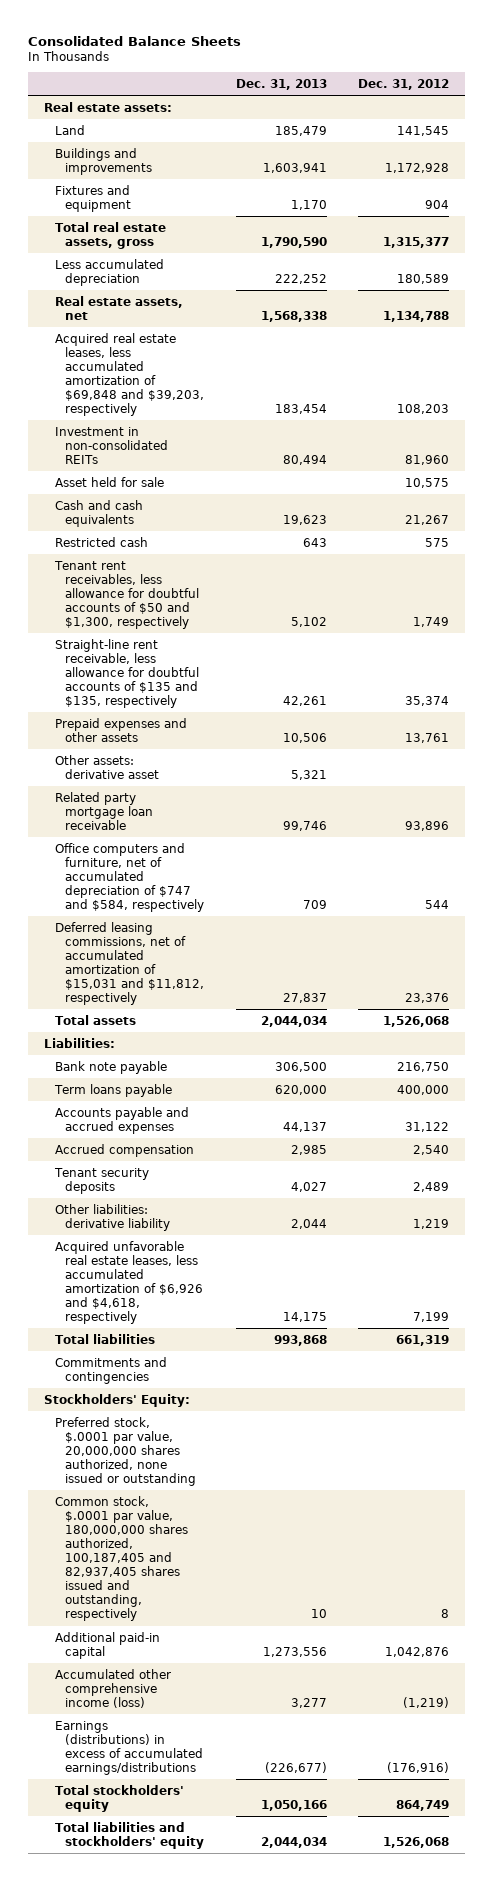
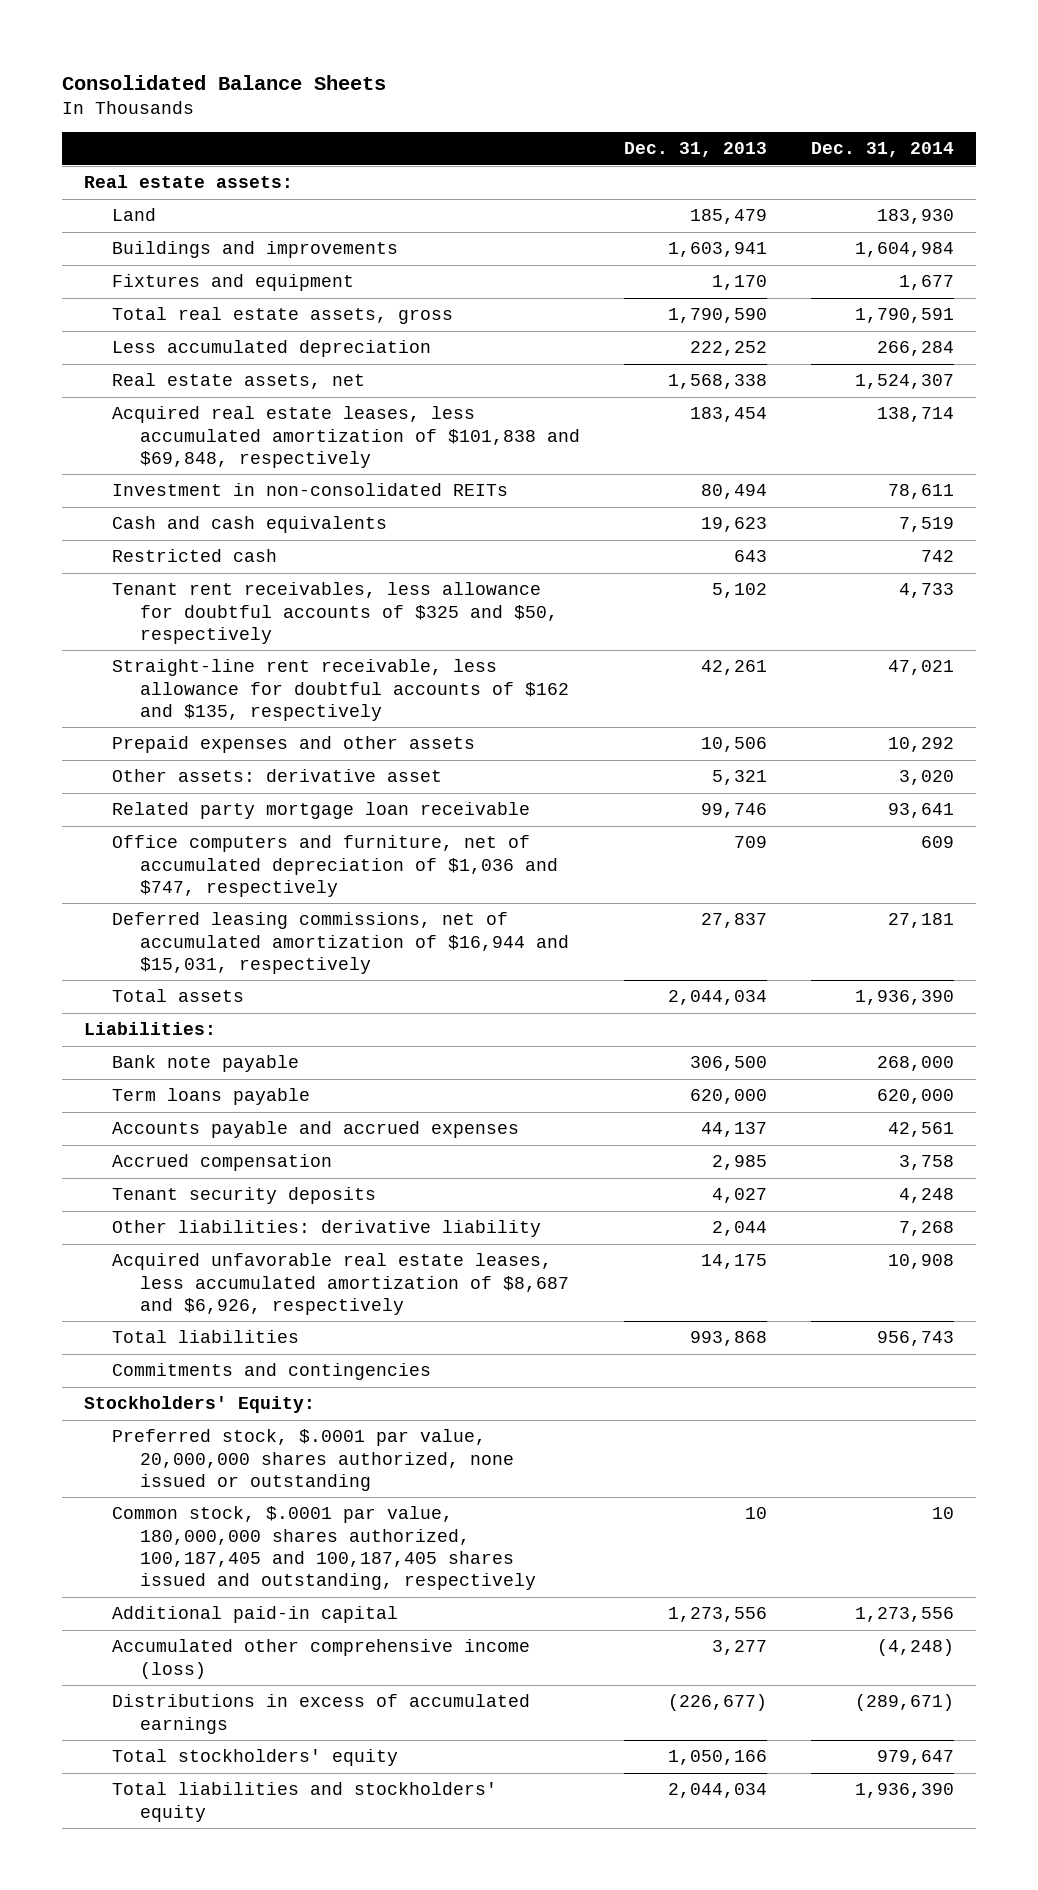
[358,78,450,90] Dec. 31, 2012 -> none
none -> [810,142,954,158] Dec. 31, 2014
[54,332,204,417] Acquired real estate leases, less accumulated amortization of $69,848 and $39,203, respectively -> [111,406,580,468] Acquired real estate leases, less accumulated amortization of $101,838 and $69,848, respectively
[54,476,164,487] Asset held for sale -> none
[53,560,199,629] Tenant rent receivables, less allowance for doubtful accounts of $50 and $1,300, respectively -> [111,582,558,644] Tenant rent receivables, less allowance for doubtful accounts of $325 and $50, respectively
[54,638,199,708] Straight-line rent receivable, less allowance for doubtful accounts of $135 and $135, respectively -> [111,659,569,721] Straight-line rent receivable, less allowance for doubtful accounts of $162 and $135, respectively
[54,842,204,912] Office computers and furniture, net of accumulated depreciation of $747 and $584, respectively -> [111,835,558,897] Office computers and furniture, net of accumulated depreciation of $1,036 and $747, respectively
[54,921,204,1006] Deferred leasing commissions, net of accumulated amortization of $15,031 and $11,812, respectively -> [111,912,569,974] Deferred leasing commissions, net of accumulated amortization of $16,944 and $15,031, respectively
[54,1240,203,1325] Acquired unfavorable real estate leases, less accumulated amortization of $6,926 and $4,618, respectively -> [111,1253,569,1315] Acquired unfavorable real estate leases, less accumulated amortization of $8,687 and $6,926, respectively
[54,1495,188,1622] Common stock, $.0001 par value, 180,000,000 shares authorized, 100,187,405 and 82,937,405 shares issued and outstanding, respectively -> [111,1506,536,1591] Common stock, $.0001 par value, 180,000,000 shares authorized, 100,187,405 and 100,187,405 shares issued and outstanding, respectively
[54,1720,203,1775] Earnings (distributions) in excess of accumulated earnings/distributions -> [111,1694,530,1734] Distributions in excess of accumulated earnings

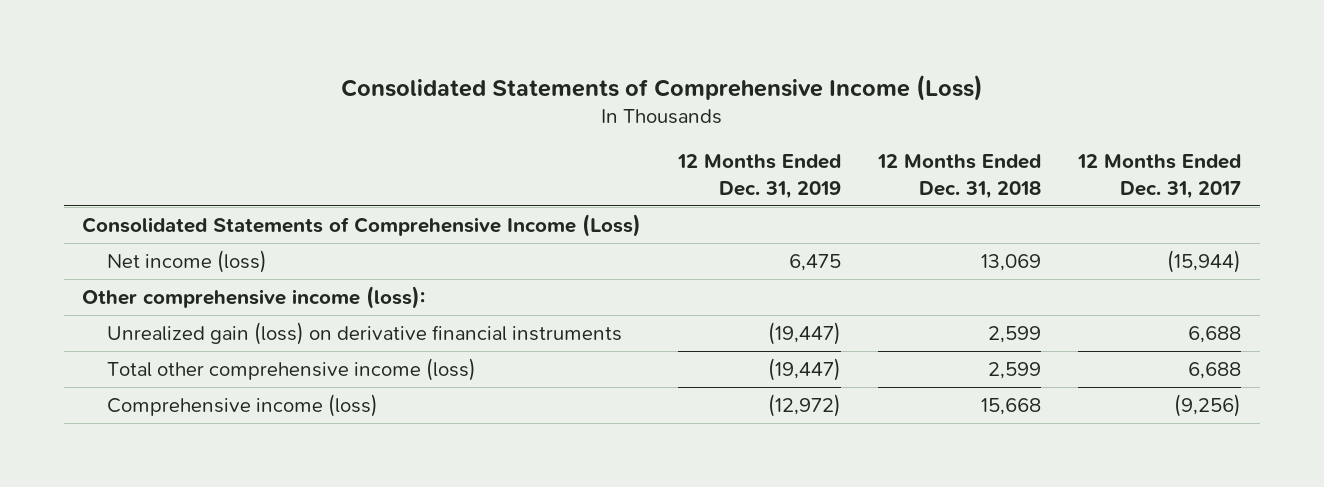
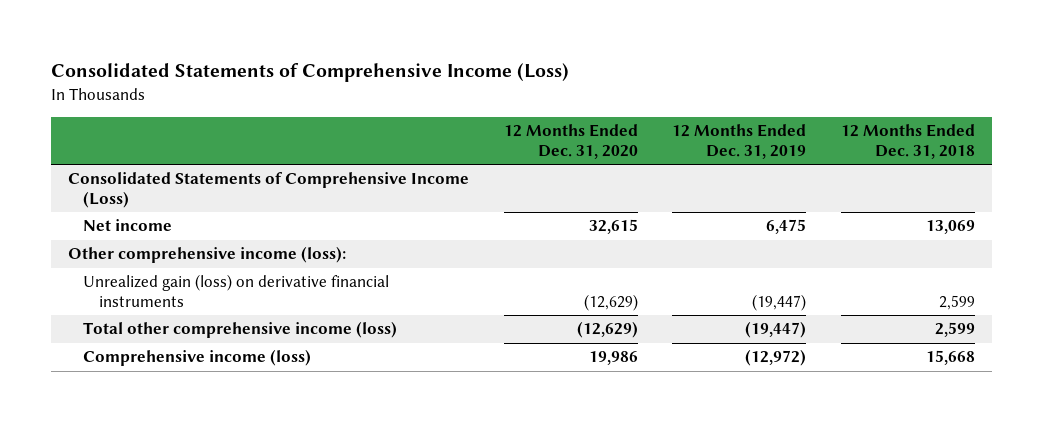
[1077,154,1242,199] 12 Months Ended Dec. 31, 2017 -> none
none -> [503,124,638,160] 12 Months Ended Dec. 31, 2020
[106,249,267,273] Net income (loss) -> [83,219,173,232] Net income

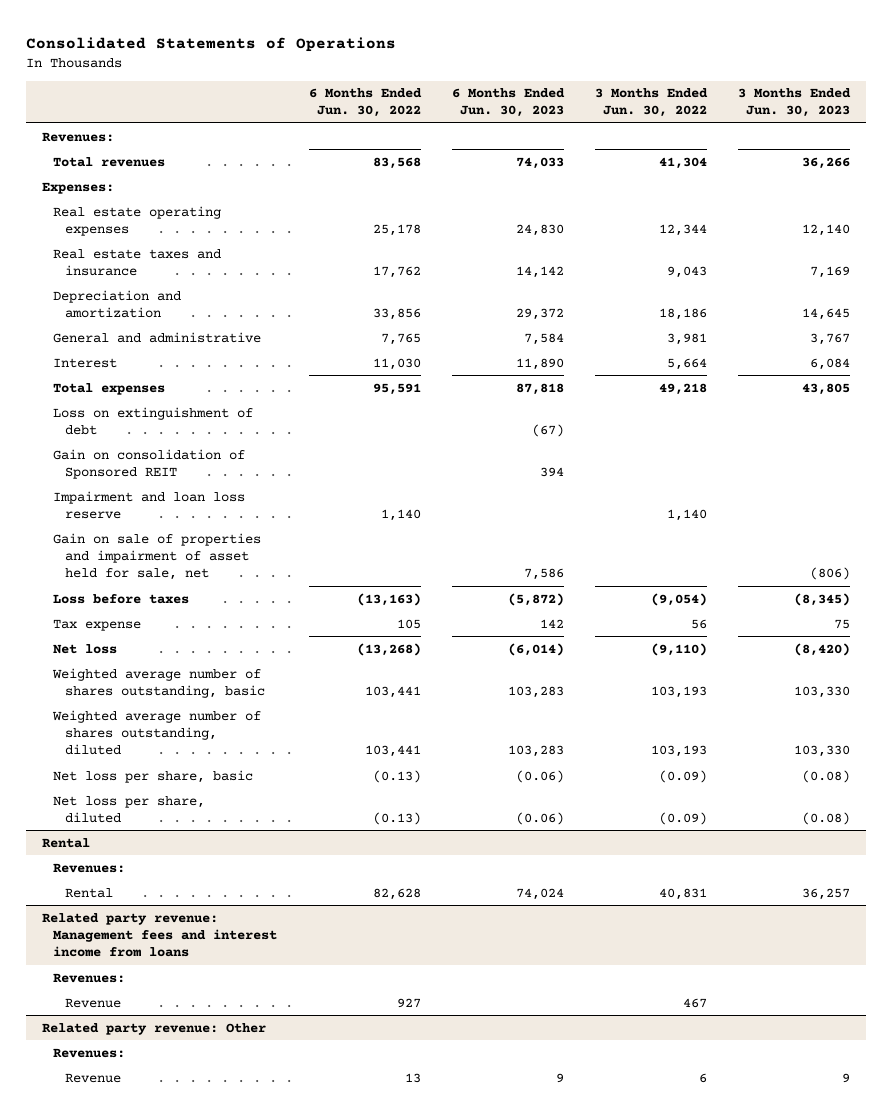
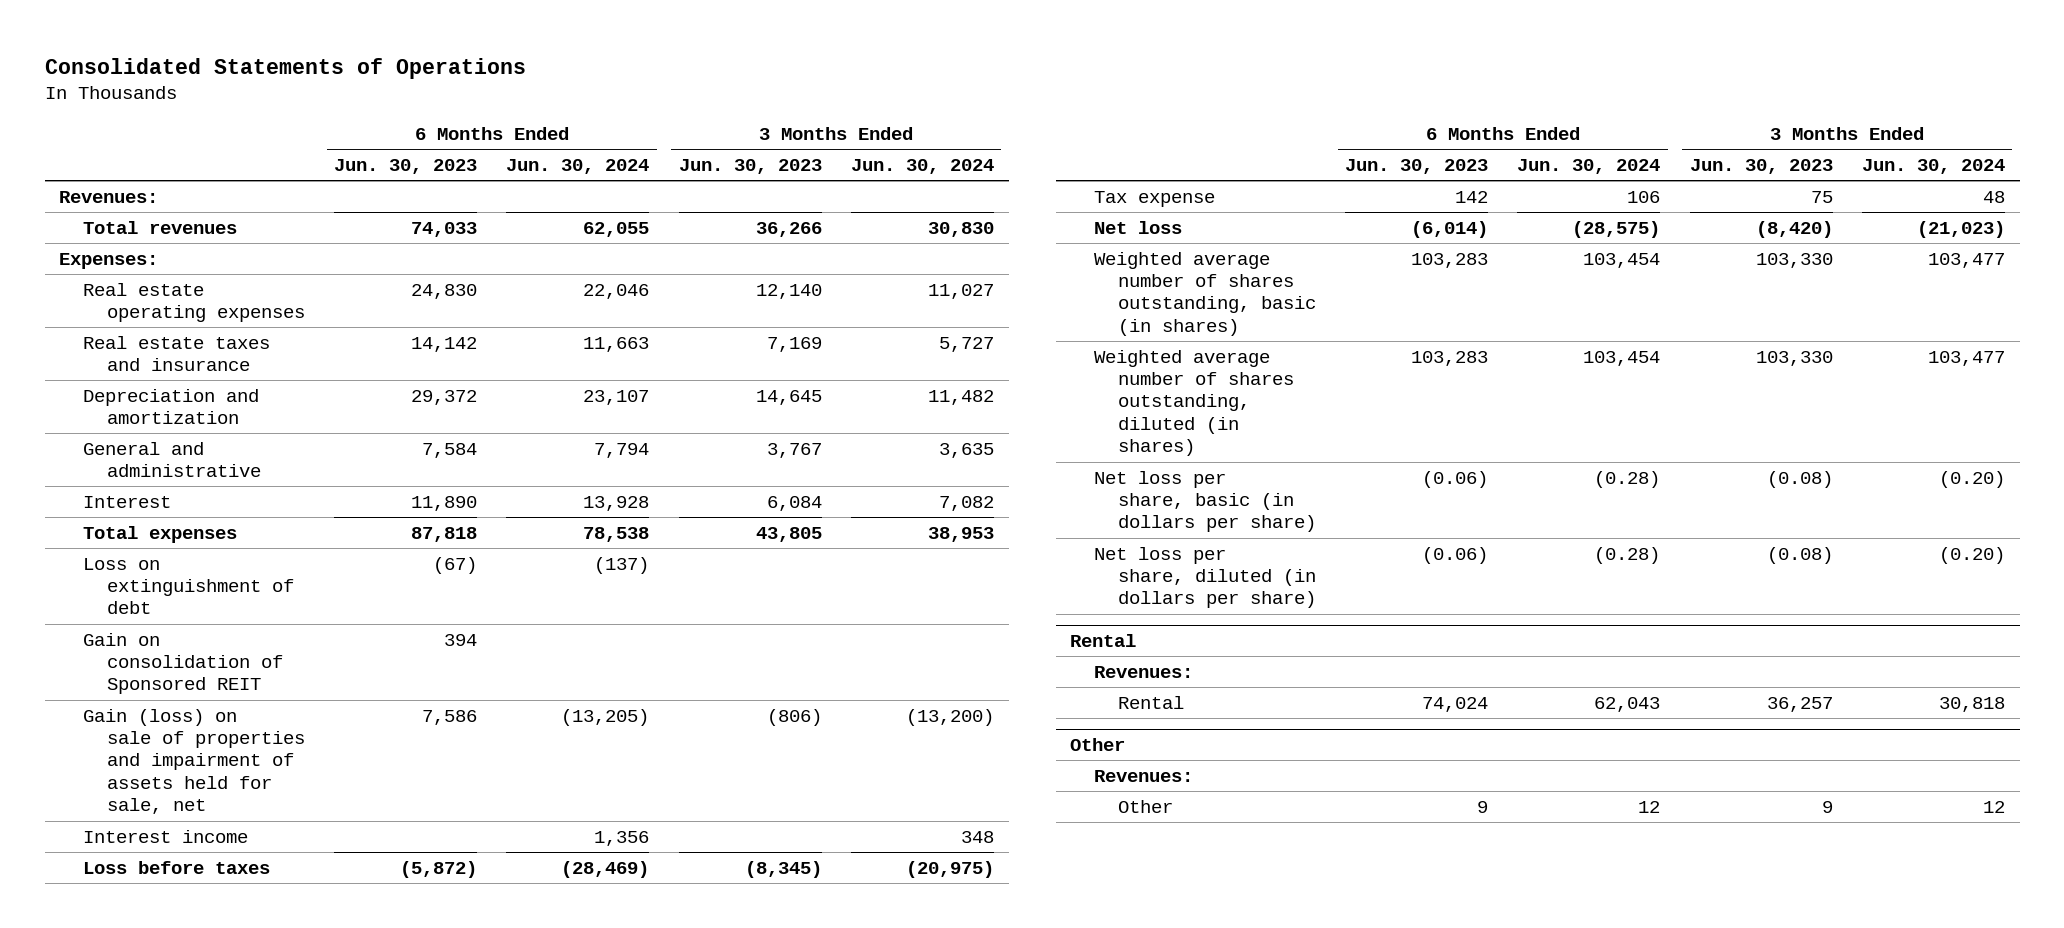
[308,88,422,118] 6 Months Ended Jun. 30, 2022 -> none
[595,88,709,118] 3 Months Ended Jun. 30, 2022 -> none
none -> [506,158,650,174] Jun. 30, 2024
none -> [850,158,994,174] Jun. 30, 2024
[53,490,246,519] Impairment and loan loss reserve -> none
[53,532,262,581] Gain on sale of properties and impairment of asset held for sale, net -> [82,708,305,815] Gain (loss) on sale of properties and impairment of assets held for sale, net
none -> [82,829,248,843] Interest income
[52,667,265,698] Weighted average number of shares outstanding, basic -> [1094,251,1316,336] Weighted average number of shares outstanding, basic (in shares)
[52,709,262,756] Weighted average number of shares outstanding, diluted -> [1094,349,1294,457] Weighted average number of shares outstanding, diluted (in shares)
[53,769,254,783] Net loss per share, basic -> [1094,470,1316,533] Net loss per share, basic (in dollars per share)
[53,795,206,823] Net loss per share, diluted -> [1094,546,1316,609] Net loss per share, diluted (in dollars per share)
[41,912,278,958] Related party revenue: Management fees and interest income from loans -> none
[53,972,126,983] Revenues: -> none
[64,997,121,1008] Revenue -> none
[41,1022,266,1035] Related party revenue: Other -> [1070,737,1126,751] Other
[64,1072,121,1083] Revenue -> [1117,799,1173,813] Other

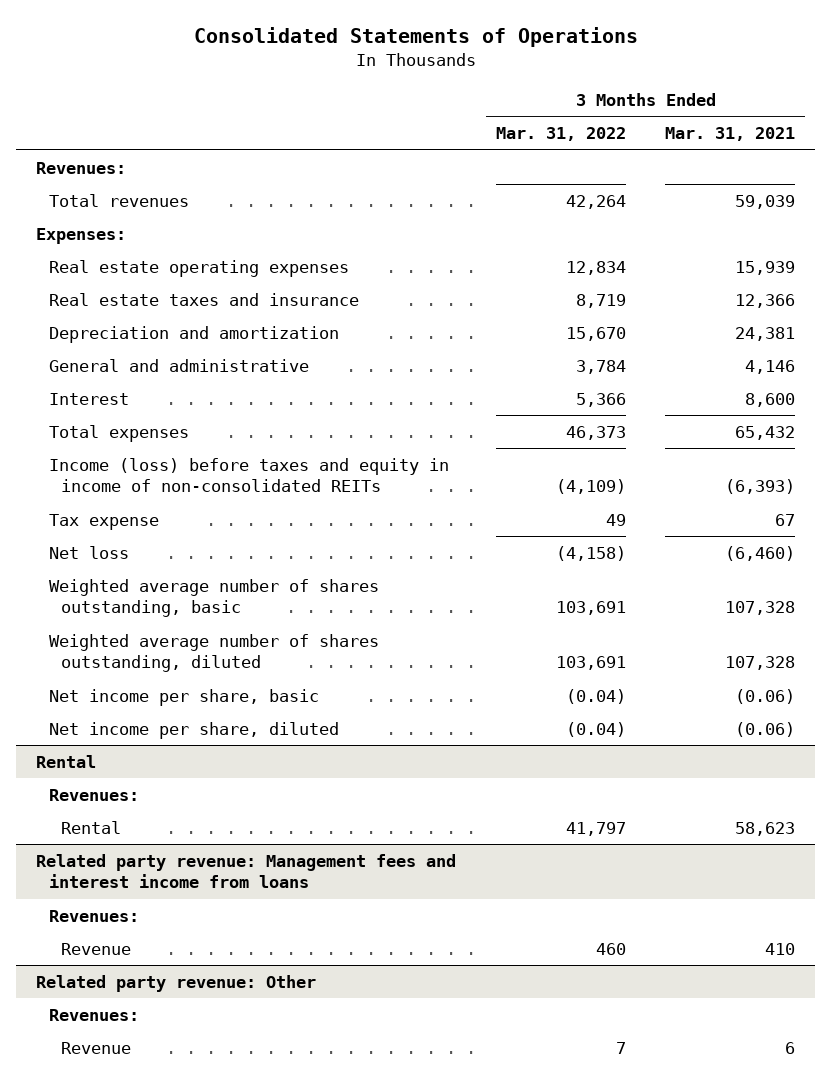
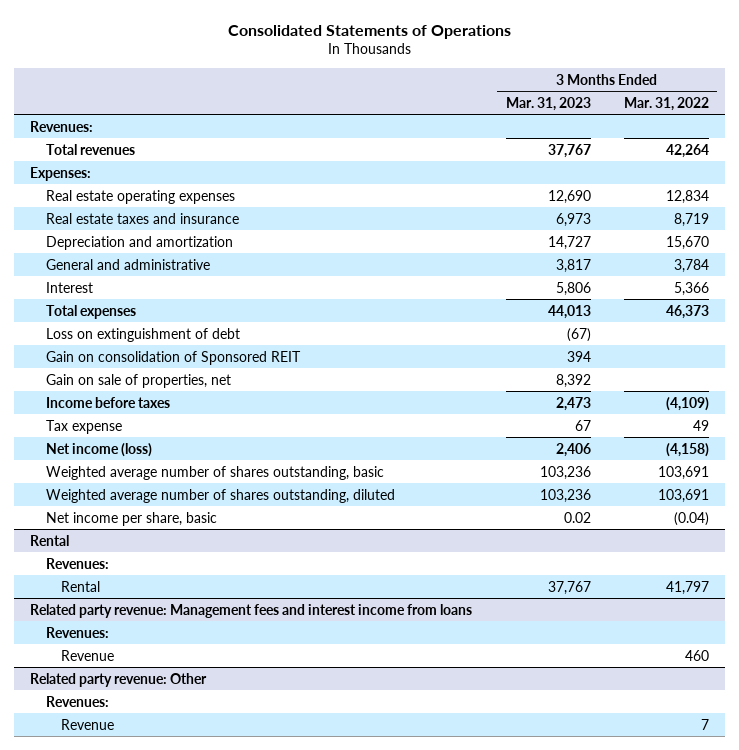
[665,127,796,142] Mar. 31, 2021 -> none
none -> [505,96,591,111] Mar. 31, 2023
none -> [45,327,240,342] Loss on extinguishment of debt
none -> [45,350,301,365] Gain on consolidation of Sponsored REIT
none -> [45,373,231,388] Gain on sale of properties, net
[48,457,449,493] Income (loss) before taxes and equity in income of non-consolidated REITs -> [45,396,170,408] Income before taxes
[48,545,129,559] Net loss -> [45,442,152,457] Net income (loss)
[48,721,339,739] Net income per share, diluted -> none

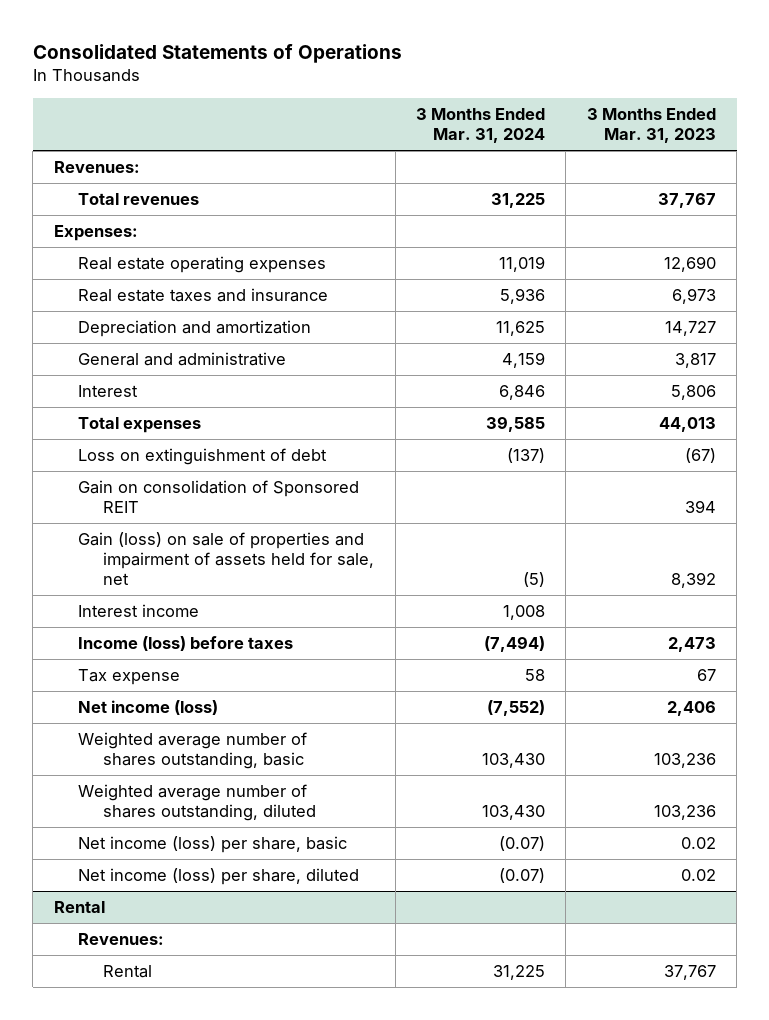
[623,96,709,111] Mar. 31, 2022 -> none
none -> [415,108,545,144] 3 Months Ended Mar. 31, 2024
[45,373,231,388] Gain on sale of properties, net -> [78,532,375,585] Gain (loss) on sale of properties and impairment of assets held for sale, net
none -> [78,604,200,618] Interest income
[45,396,170,408] Income before taxes -> [78,636,294,652] Income (loss) before taxes
[45,511,217,526] Net income per share, basic -> [78,836,348,854] Net income (loss) per share, basic
none -> [78,868,360,886] Net income (loss) per share, diluted
[30,603,473,618] Related party revenue: Management fees and interest income from loans -> none
[45,626,109,638] Revenues: -> none
[60,649,114,661] Revenue -> none
[30,672,208,687] Related party revenue: Other -> none
[45,695,109,707] Revenues: -> none
[60,718,114,730] Revenue -> none

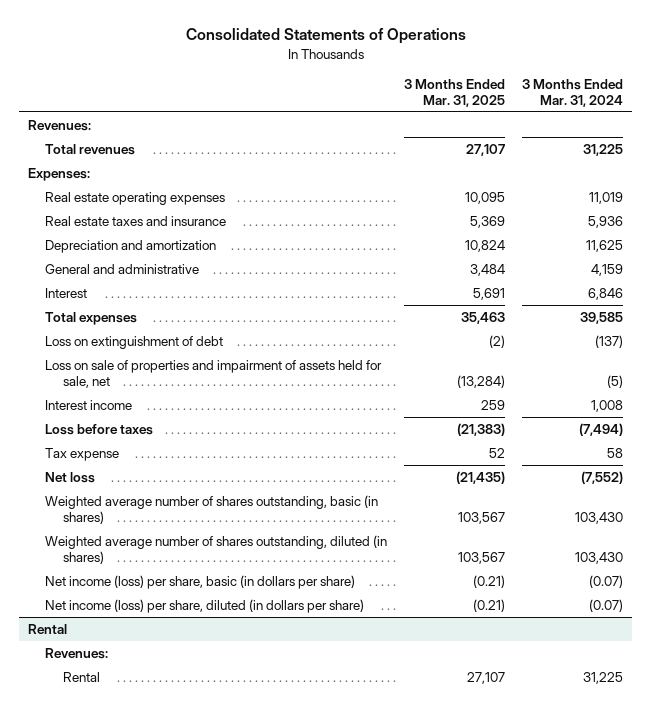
[586,108,716,144] 3 Months Ended Mar. 31, 2023 -> none
none -> [404,79,506,107] 3 Months Ended Mar. 31, 2025
[78,480,360,513] Gain on consolidation of Sponsored REIT -> none
[78,532,375,585] Gain (loss) on sale of properties and impairment of assets held for sale, net -> [45,359,383,388] Loss on sale of properties and impairment of assets held for sale, net
[78,636,294,652] Income (loss) before taxes -> [45,423,154,435] Loss before taxes
[78,700,219,716] Net income (loss) -> [45,471,96,483] Net loss
[78,732,308,769] Weighted average number of shares outstanding, basic -> [45,494,379,524] Weighted average number of shares outstanding, basic (in shares)
[78,784,317,821] Weighted average number of shares outstanding, diluted -> [45,534,388,564] Weighted average number of shares outstanding, diluted (in shares)
[78,836,348,854] Net income (loss) per share, basic -> [45,574,356,589] Net income (loss) per share, basic (in dollars per share)
[78,868,360,886] Net income (loss) per share, diluted -> [45,598,365,613] Net income (loss) per share, diluted (in dollars per share)

